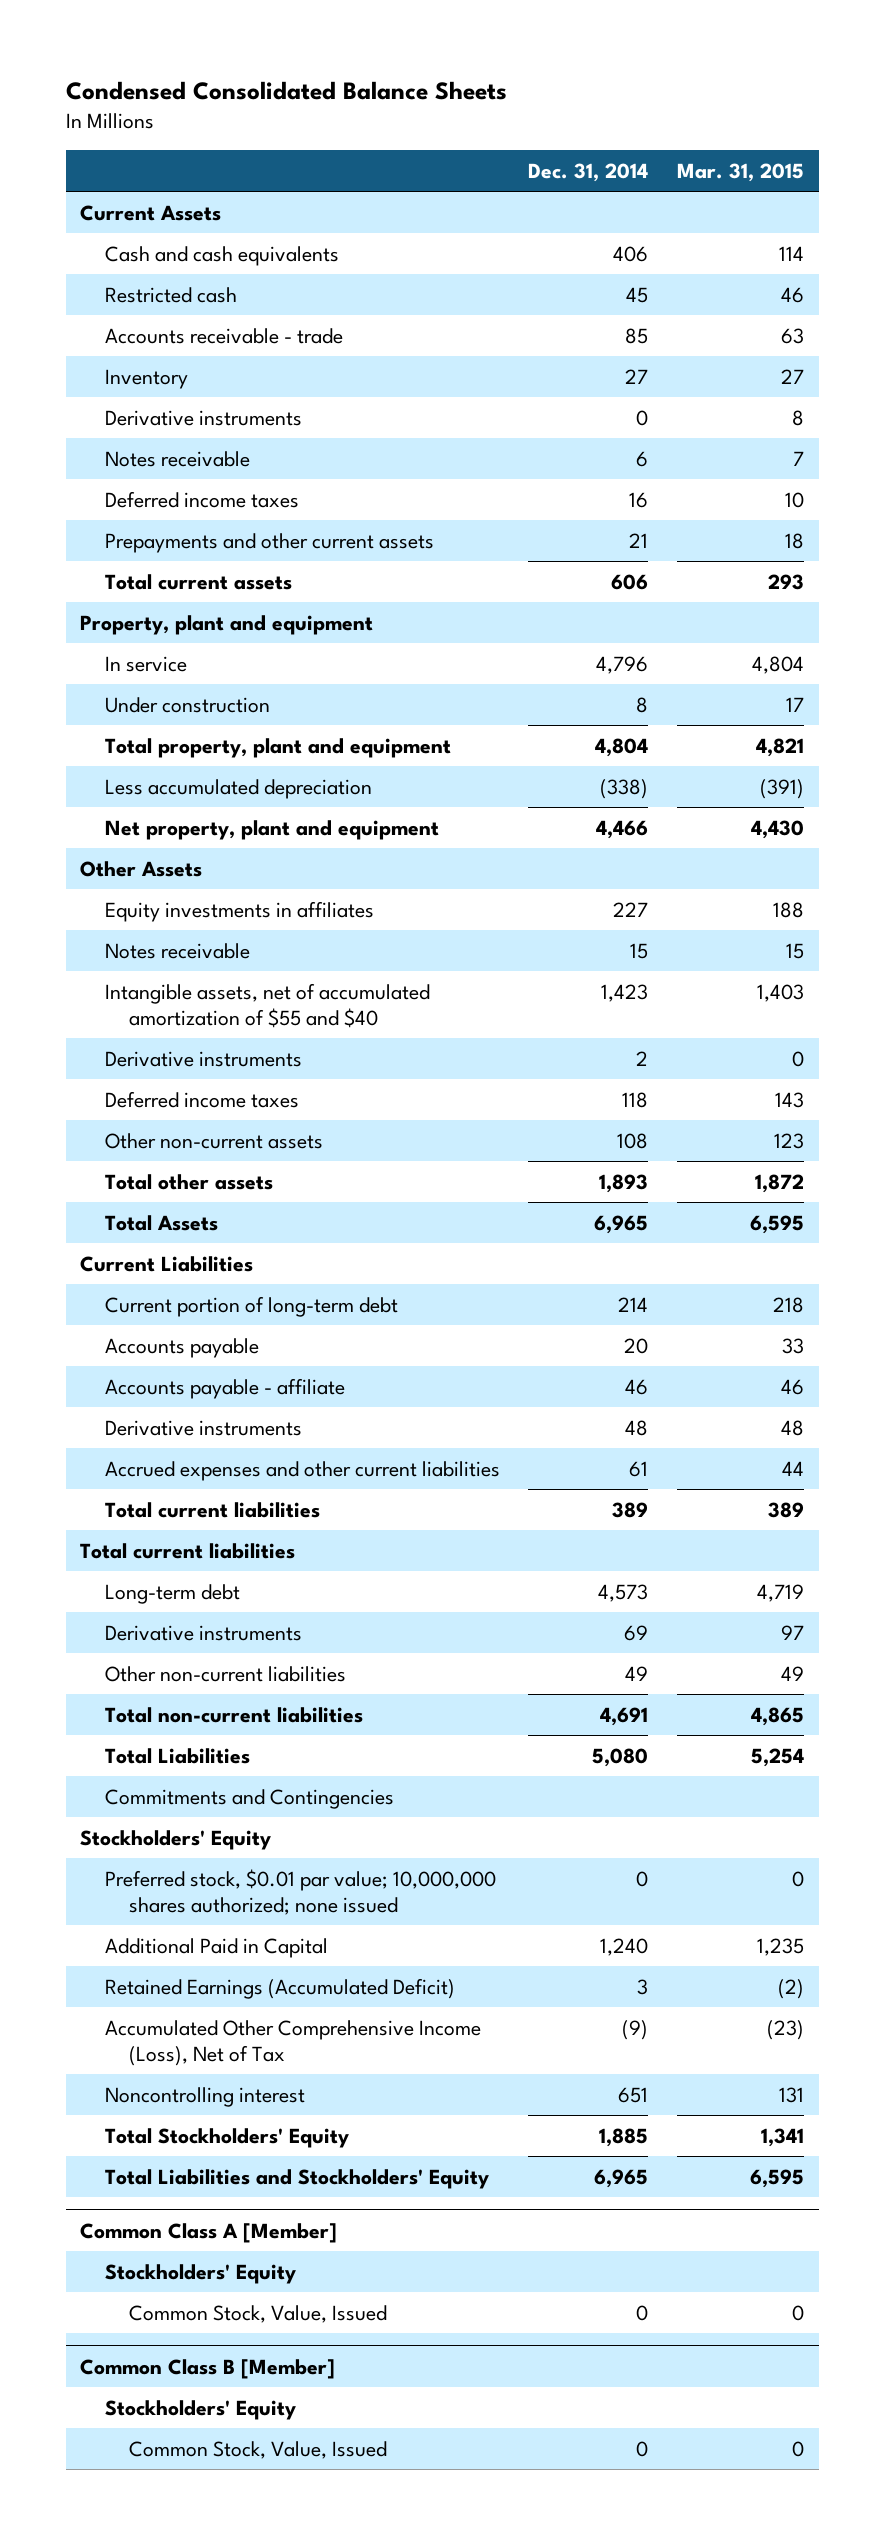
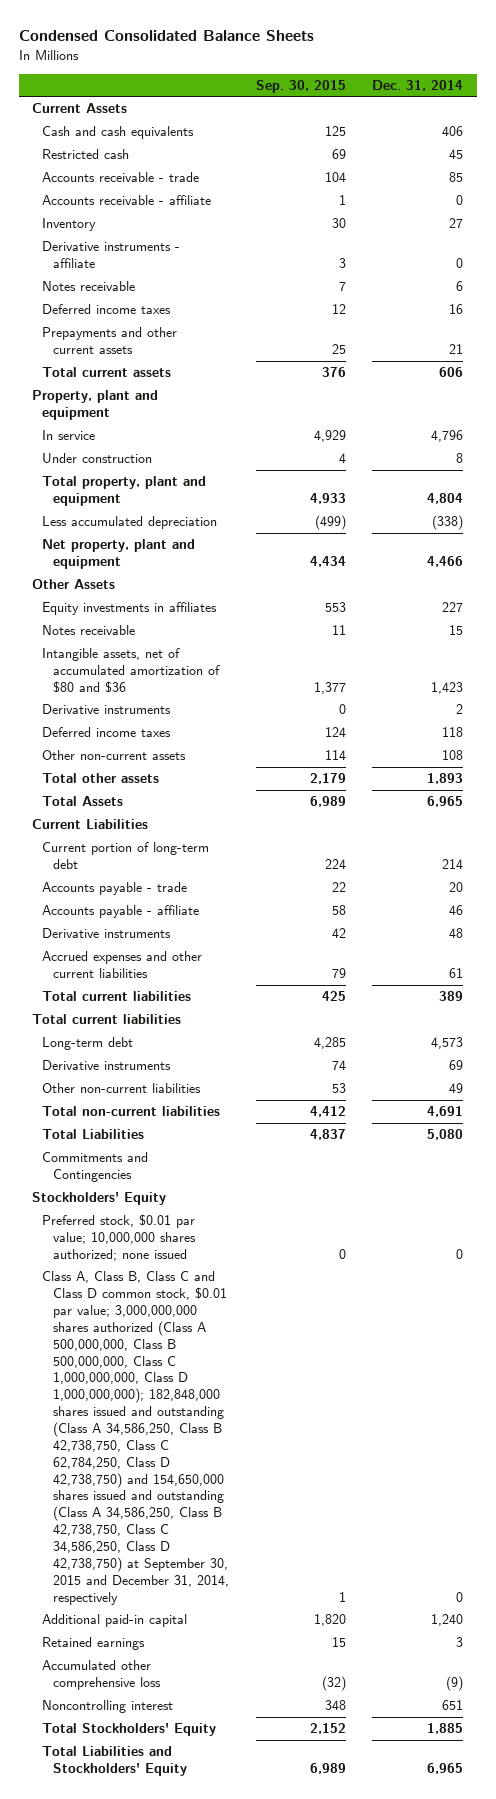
[677,162,805,182] Mar. 31, 2015 -> none
none -> [255,79,346,93] Sep. 30, 2015
none -> [42,195,212,206] Accounts receivable - affiliate
[104,409,302,426] Derivative instruments -> [42,241,181,269] Derivative instruments - affiliate
[104,982,430,1028] Intangible assets, net of accumulated amortization of $55 and $40 -> [42,648,220,693] Intangible assets, net of accumulated amortization of $80 and $36
[104,1337,259,1358] Accounts payable -> [42,882,188,896] Accounts payable - trade
none -> [42,1271,229,1605] Class A, Class B, Class C and Class D common stock, $0.01 par value; 3,000,000,000 shares authorized (Class A 500,000,000, Class B 500,000,000, Class C 1,000,000,000, Class D 1,000,000,000); 182,848,000 shares issued and outstanding (Class A 34,586,250, Class B 42,738,750, Class C 62,784,250, Class D 42,738,750) and 154,650,000 shares issued and outstanding (Class A 34,586,250, Class B 42,738,750, Class C 34,586,250, Class D 42,738,750) at September 30, 2015 and December 31, 2014, respectively
[104,1937,328,1958] Additional Paid in Capital -> [42,1614,188,1628] Additional paid-in capital
[104,1977,455,1999] Retained Earnings (Accumulated Deficit) -> [42,1637,146,1651] Retained earnings
[104,2019,481,2066] Accumulated Other Comprehensive Income (Loss), Net of Tax -> [42,1660,161,1691] Accumulated other comprehensive loss
[80,2222,338,2243] Common Class A [Member] -> none
[104,2263,296,2284] Stockholders' Equity -> none
[129,2304,388,2323] Common Stock, Value, Issued -> none
[80,2358,336,2379] Common Class B [Member] -> none
[104,2399,296,2420] Stockholders' Equity -> none
[129,2440,388,2459] Common Stock, Value, Issued -> none

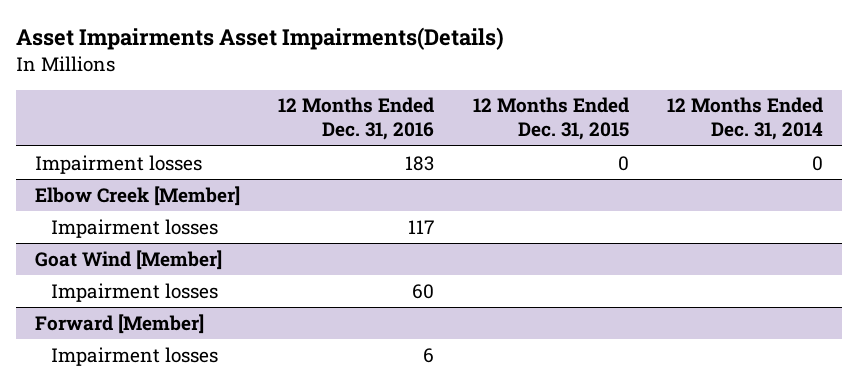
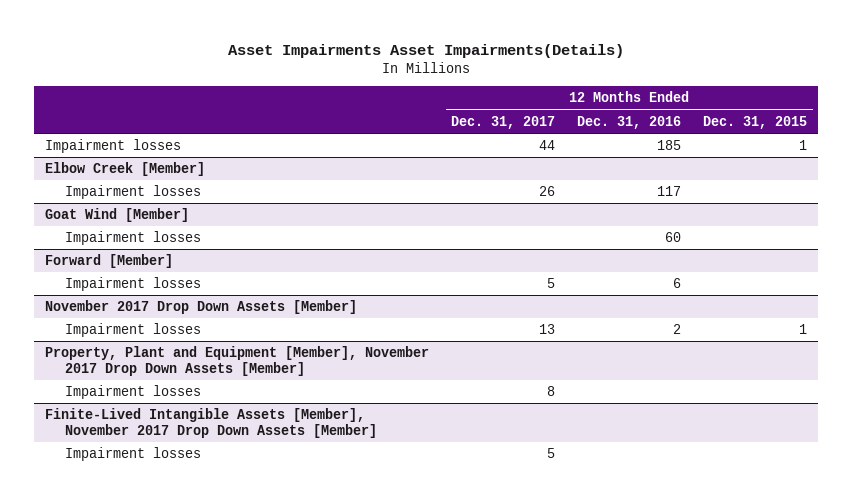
[667,97,824,141] 12 Months Ended Dec. 31, 2014 -> none
none -> [451,115,556,129] Dec. 31, 2017
[405,155,435,171] 183 -> [657,140,682,151] 185
[617,155,629,171] 0 -> [799,140,808,151] 1
none -> [45,300,358,315] November 2017 Drop Down Assets [Member]
none -> [64,323,201,338] Impairment losses
none -> [45,346,430,376] Property, Plant and Equipment [Member], November 2017 Drop Down Assets [Member]
none -> [64,385,201,400] Impairment losses
none -> [45,408,377,438] Finite-Lived Intangible Assets [Member], November 2017 Drop Down Assets [Member]
none -> [64,447,201,462] Impairment losses

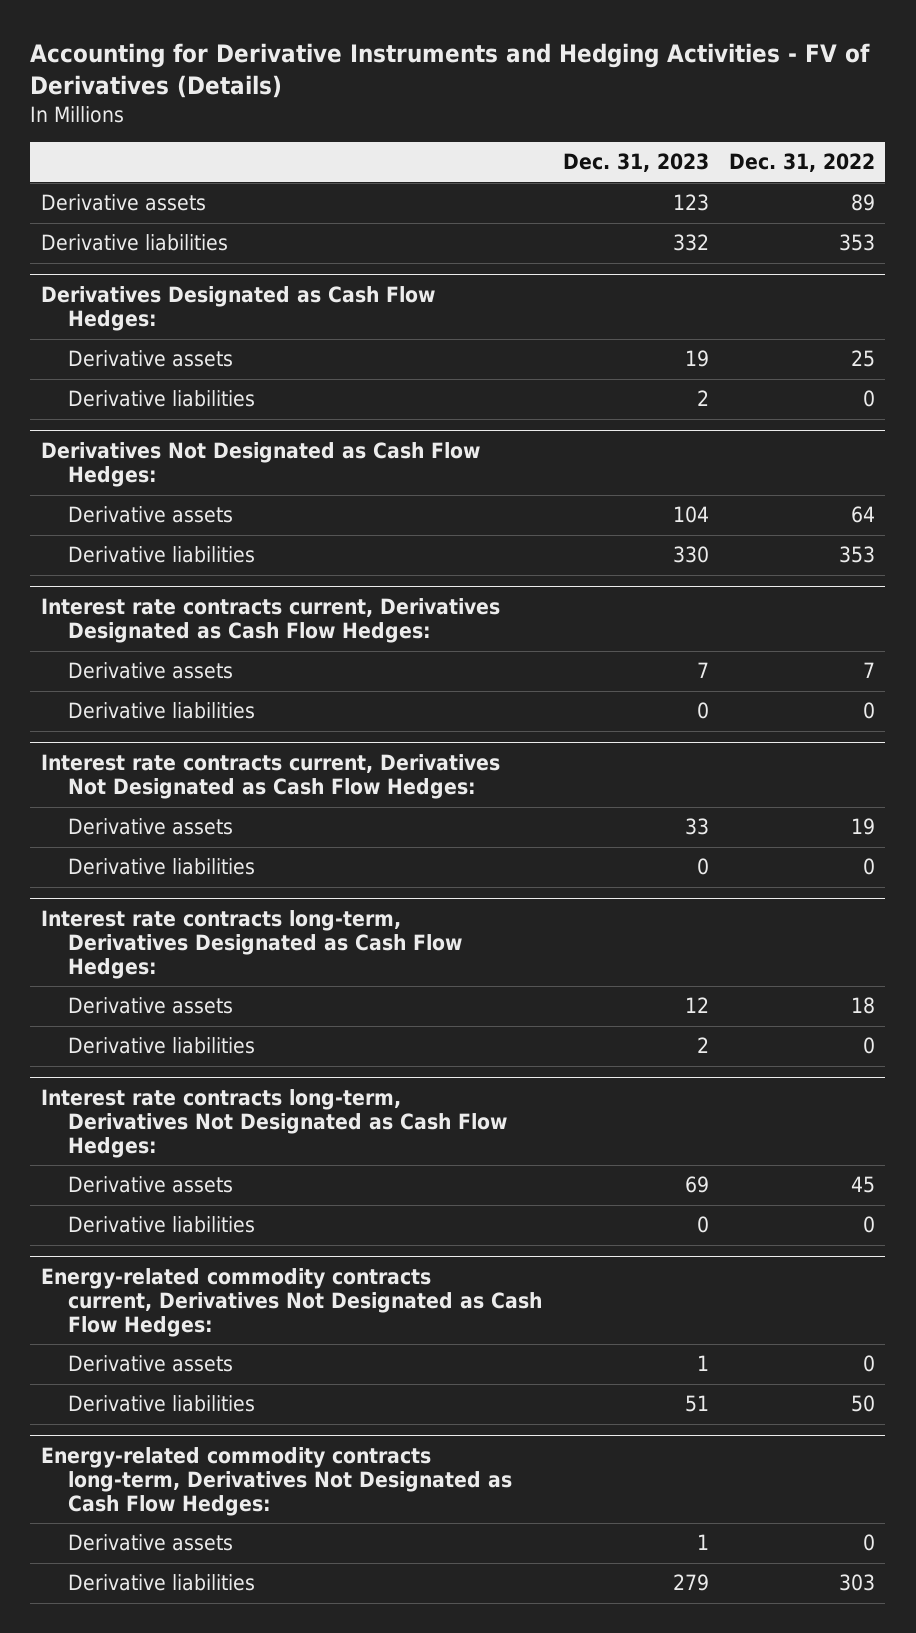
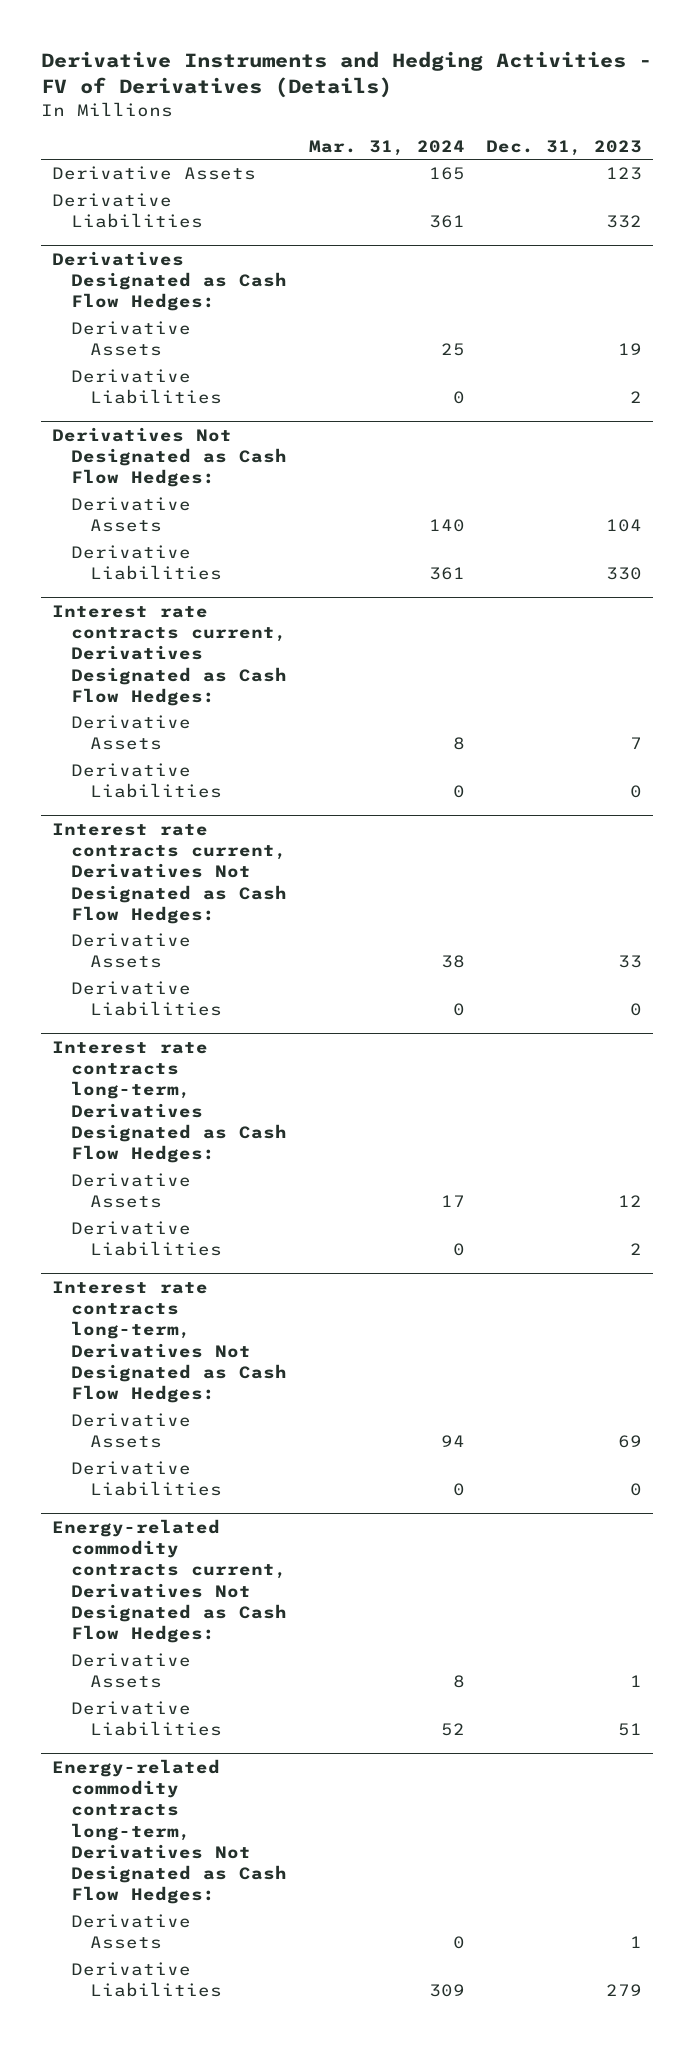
[30,43,871,98] Accounting for Derivative Instruments and Hedging Activities - FV of Derivatives (Details) -> [41,51,653,99] Derivative Instruments and Hedging Activities - FV of Derivatives (Details)
[729,153,876,173] Dec. 31, 2022 -> none
none -> [308,139,465,156] Mar. 31, 2024
[40,194,206,212] Derivative assets -> [52,166,257,181] Derivative Assets
[40,234,228,252] Derivative liabilities -> [52,193,203,229] Derivative Liabilities
[68,350,234,368] Derivative assets -> [70,321,191,357] Derivative Assets
[68,390,256,408] Derivative liabilities -> [70,369,222,405] Derivative Liabilities
[68,506,234,524] Derivative assets -> [70,497,191,533] Derivative Assets
[68,546,256,564] Derivative liabilities -> [70,545,222,581] Derivative Liabilities
[68,662,234,680] Derivative assets -> [70,715,191,751] Derivative Assets
[68,702,256,720] Derivative liabilities -> [70,763,222,799] Derivative Liabilities
[68,818,234,836] Derivative assets -> [70,933,191,969] Derivative Assets
[68,858,256,876] Derivative liabilities -> [70,981,222,1017] Derivative Liabilities
[68,997,234,1015] Derivative assets -> [70,1173,191,1209] Derivative Assets
[68,1037,256,1055] Derivative liabilities -> [70,1221,222,1257] Derivative Liabilities
[68,1176,234,1194] Derivative assets -> [70,1413,191,1449] Derivative Assets
[68,1216,256,1234] Derivative liabilities -> [70,1461,222,1497] Derivative Liabilities
[68,1355,234,1373] Derivative assets -> [70,1653,191,1689] Derivative Assets
[68,1395,256,1413] Derivative liabilities -> [70,1701,222,1737] Derivative Liabilities
[68,1534,234,1552] Derivative assets -> [70,1914,191,1950] Derivative Assets
[68,1574,256,1592] Derivative liabilities -> [70,1962,222,1998] Derivative Liabilities

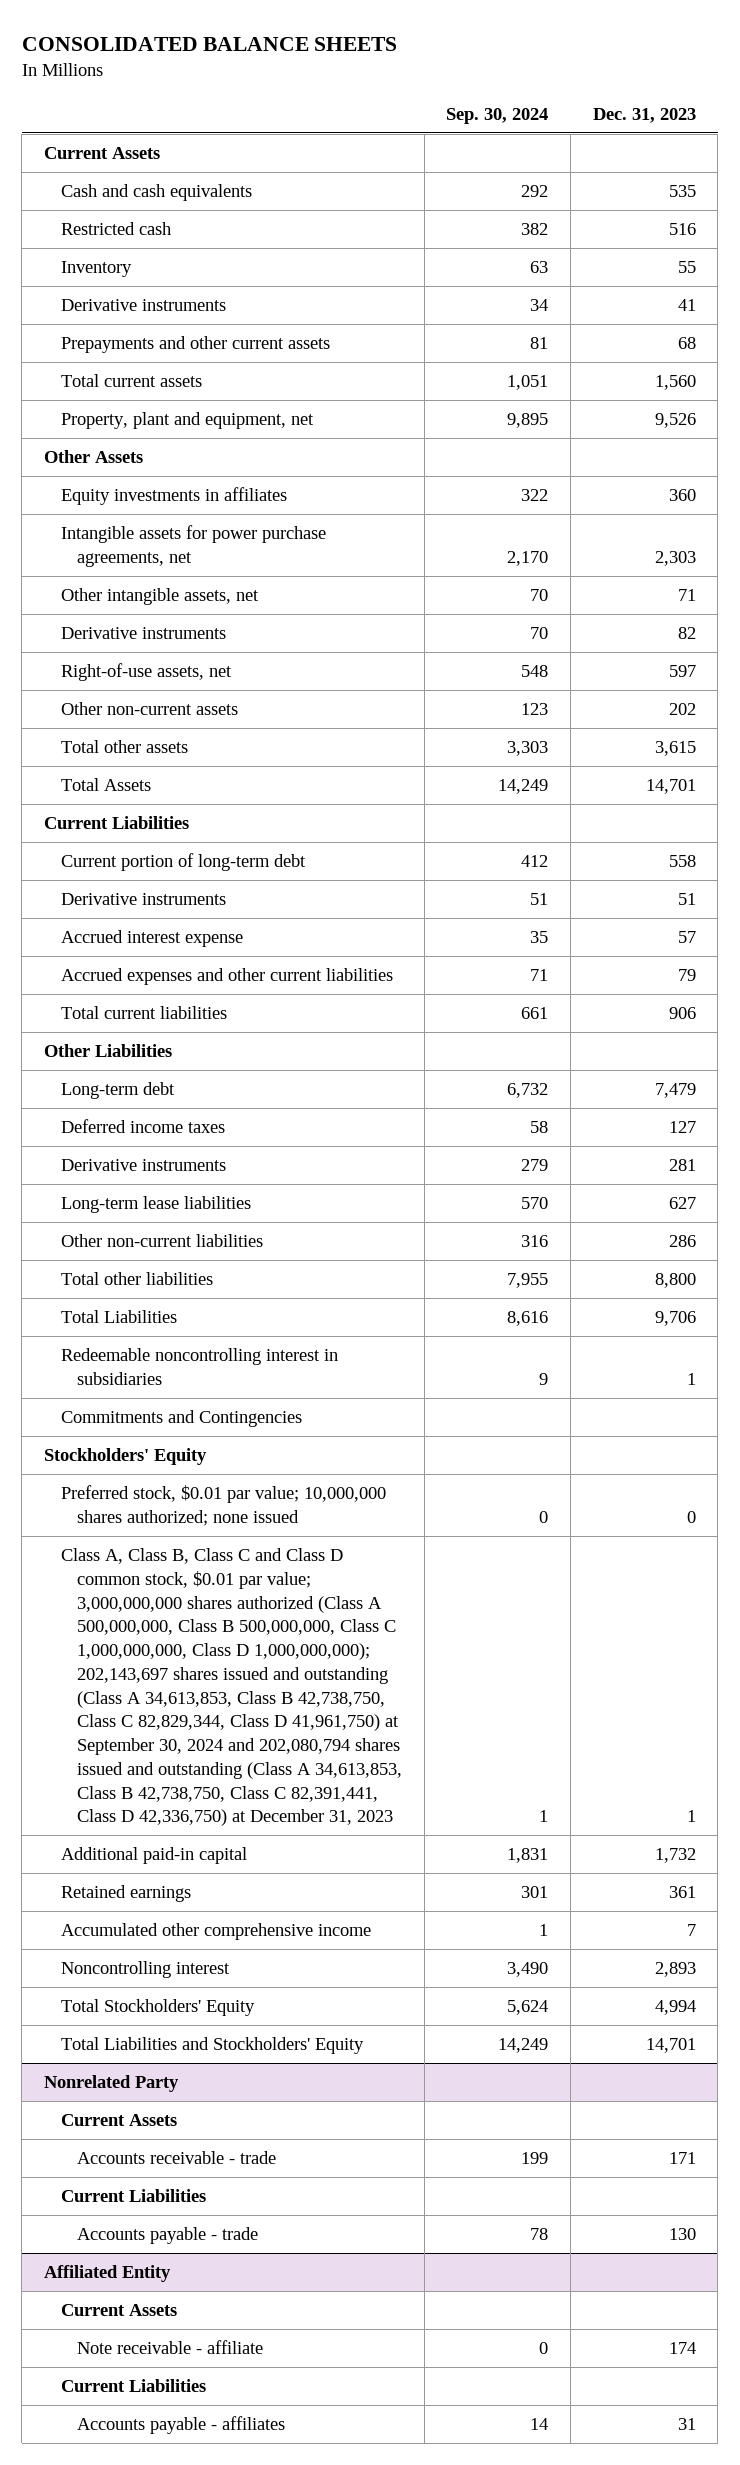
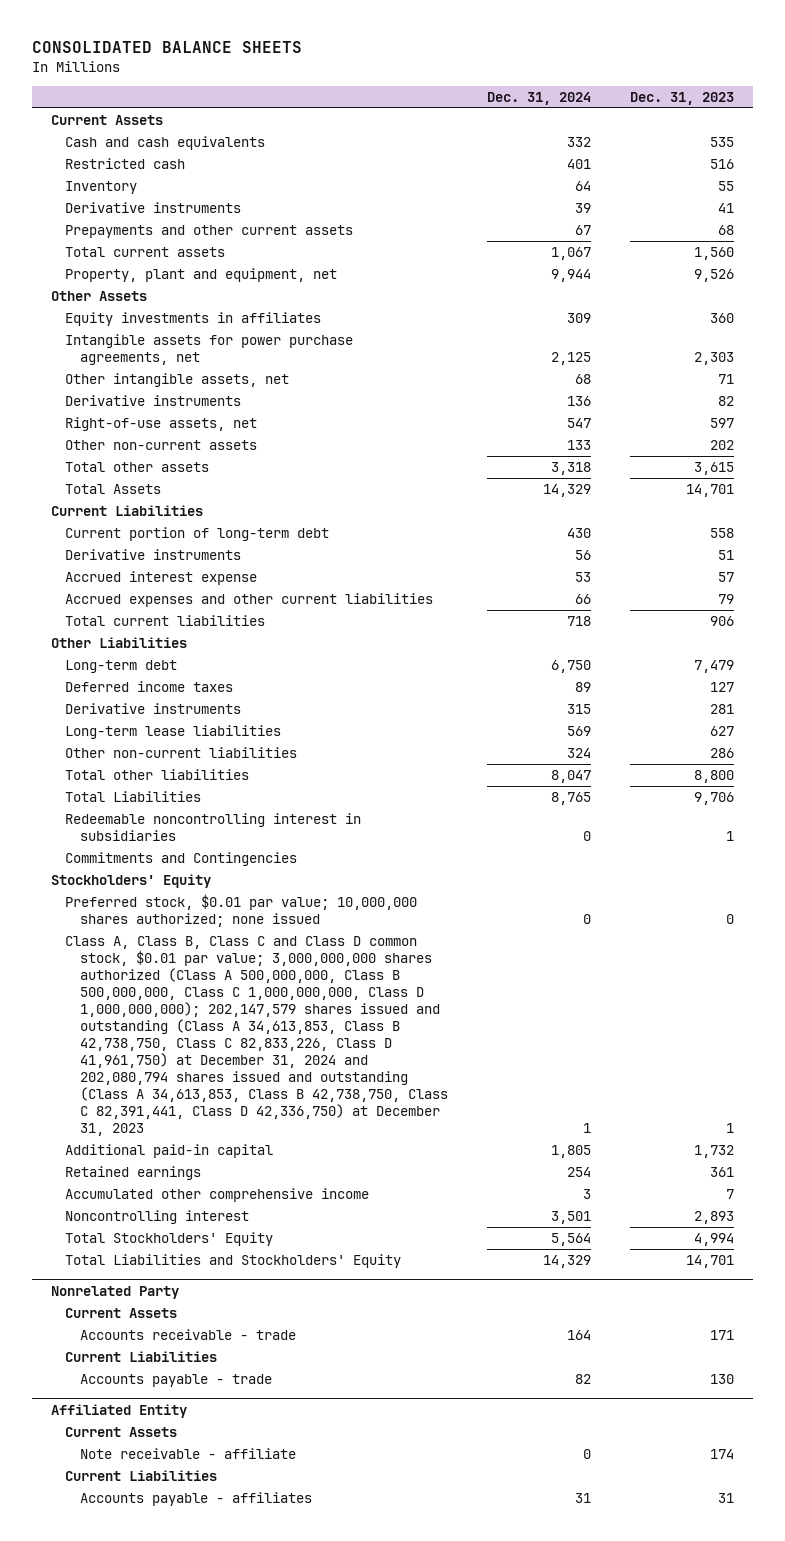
[446,107,549,124] Sep. 30, 2024 -> none
none -> [486,91,591,105] Dec. 31, 2024
[60,1548,403,1827] Class A, Class B, Class C and Class D common stock, $0.01 par value; 3,000,000,000 shares authorized (Class A 500,000,000, Class B 500,000,000, Class C 1,000,000,000, Class D 1,000,000,000); 202,143,697 shares issued and outstanding (Class A 34,613,853, Class B 42,738,750, Class C 82,829,344, Class D 41,961,750) at September 30, 2024 and 202,080,794 shares issued and outstanding (Class A 34,613,853, Class B 42,738,750, Class C 82,391,441, Class D 42,336,750) at December 31, 2023 -> [65,936,448,1136] Class A, Class B, Class C and Class D common stock, $0.01 par value; 3,000,000,000 shares authorized (Class A 500,000,000, Class B 500,000,000, Class C 1,000,000,000, Class D 1,000,000,000); 202,147,579 shares issued and outstanding (Class A 34,613,853, Class B 42,738,750, Class C 82,833,226, Class D 41,961,750) at December 31, 2024 and 202,080,794 shares issued and outstanding (Class A 34,613,853, Class B 42,738,750, Class C 82,391,441, Class D 42,336,750) at December 31, 2023

